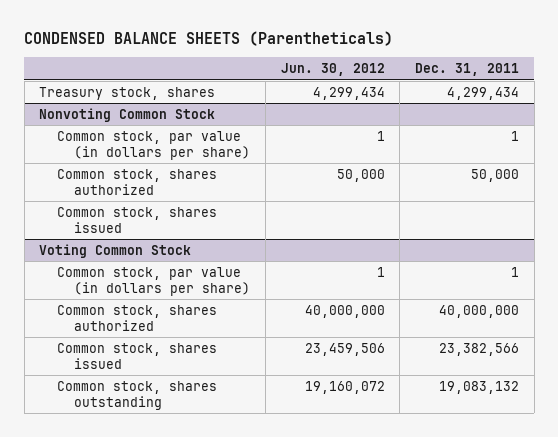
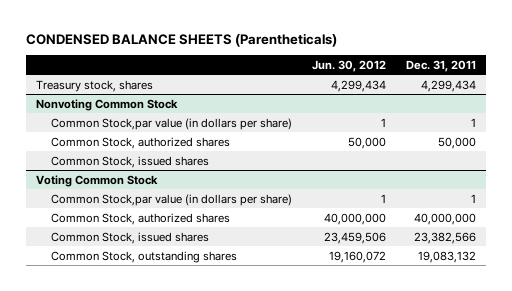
[56,130,251,160] Common stock, par value (in dollars per share) -> [51,117,293,130] Common Stock,par value (in dollars per share)
[56,168,217,195] Common stock, shares authorized -> [51,136,231,149] Common Stock, authorized shares
[56,206,217,233] Common stock, shares issued -> [51,155,210,168] Common Stock, issued shares
[56,266,251,296] Common stock, par value (in dollars per share) -> [51,193,293,206] Common Stock,par value (in dollars per share)
[56,304,217,331] Common stock, shares authorized -> [51,212,231,225] Common Stock, authorized shares
[56,342,217,369] Common stock, shares issued -> [51,231,210,244] Common Stock, issued shares
[56,380,217,410] Common stock, shares outstanding -> [51,250,238,263] Common Stock, outstanding shares

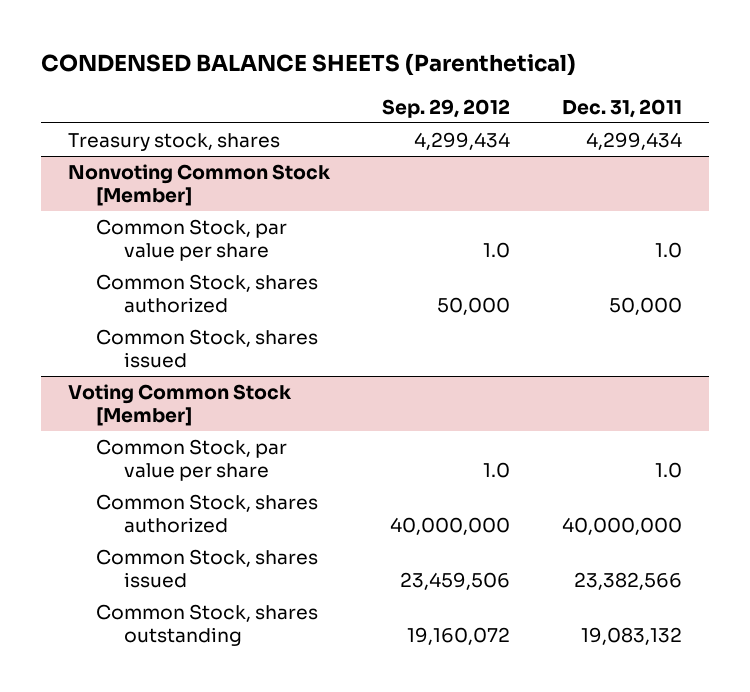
[25,32,337,47] CONDENSED BALANCE SHEETS (Parentheticals) -> [41,53,577,77] CONDENSED BALANCE SHEETS (Parenthetical)
[312,60,387,73] Jun. 30, 2012 -> none
none -> [381,98,510,118] Sep. 29, 2012
[35,98,178,111] Nonvoting Common Stock -> [67,164,331,206] Nonvoting Common Stock [Member]
[51,117,293,130] Common Stock,par value (in dollars per share) -> [96,219,288,261] Common Stock, par value per share
[471,117,477,127] 1 -> [655,241,683,258] 1.0
[51,136,231,149] Common Stock, authorized shares -> [96,274,319,313] Common Stock, shares authorized
[51,155,210,168] Common Stock, issued shares -> [96,329,319,368] Common Stock, shares issued
[35,174,158,187] Voting Common Stock -> [67,384,292,426] Voting Common Stock [Member]
[51,193,293,206] Common Stock,par value (in dollars per share) -> [96,439,288,481] Common Stock, par value per share
[471,193,477,203] 1 -> [655,461,683,478] 1.0
[51,212,231,225] Common Stock, authorized shares -> [96,494,319,533] Common Stock, shares authorized
[51,231,210,244] Common Stock, issued shares -> [96,549,319,588] Common Stock, shares issued
[51,250,238,263] Common Stock, outstanding shares -> [96,604,319,646] Common Stock, shares outstanding

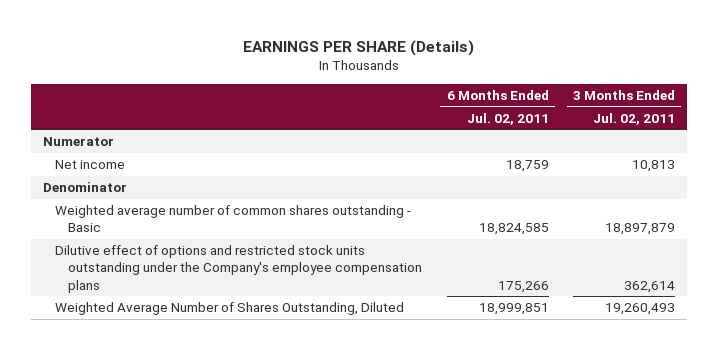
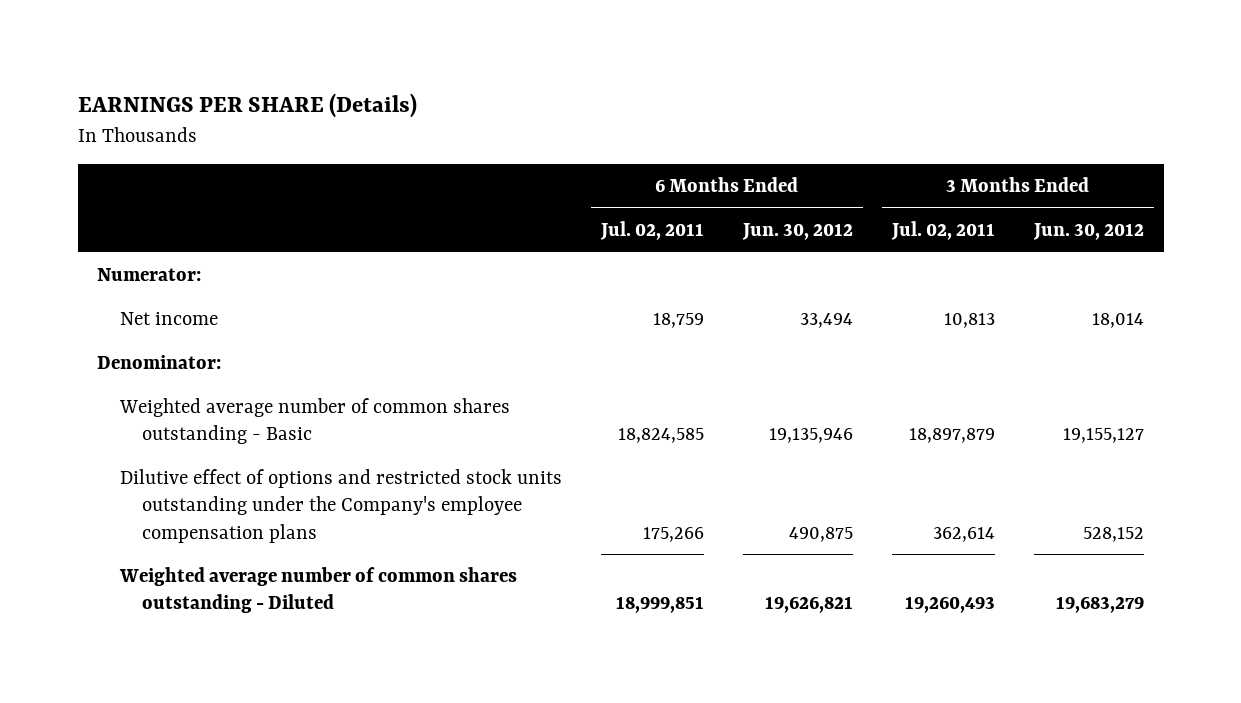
none -> [741,223,853,241] Jun. 30, 2012
none -> [1033,223,1145,241] Jun. 30, 2012
[42,137,114,147] Numerator -> [97,268,202,282] Numerator:
[42,182,127,193] Denominator -> [97,355,222,370] Denominator:
[55,302,405,316] Weighted Average Number of Shares Outstanding, Diluted -> [118,567,517,614] Weighted average number of common shares outstanding - Diluted

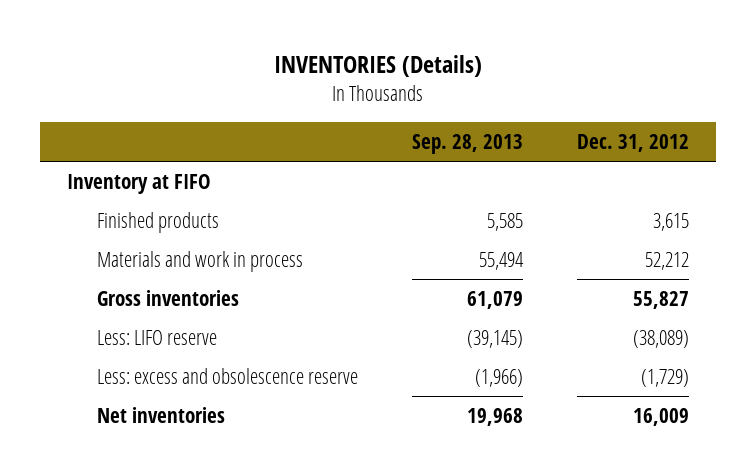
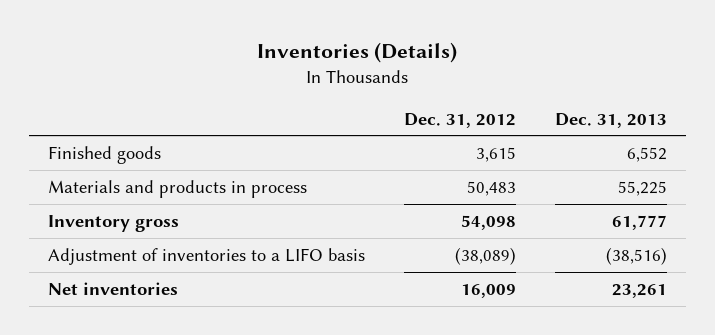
[273,54,482,77] INVENTORIES (Details) -> [257,41,458,63] Inventories (Details)
[412,134,524,155] Sep. 28, 2013 -> none
none -> [554,112,667,128] Dec. 31, 2013
[67,173,212,194] Inventory at FIFO -> none
[97,289,240,306] Gross inventories -> none
[97,367,359,384] Less: excess and obsolescence reserve -> none
[97,211,220,233] Finished products -> [48,146,162,165] Finished goods
[97,250,304,272] Materials and work in process -> [48,180,308,199] Materials and products in process
[644,251,689,270] 52,212 -> [466,181,516,197] 50,483
none -> [48,215,180,233] Inventory gross
[97,329,218,345] Less: LIFO reserve -> [48,248,366,266] Adjustment of inventories to a LIFO basis

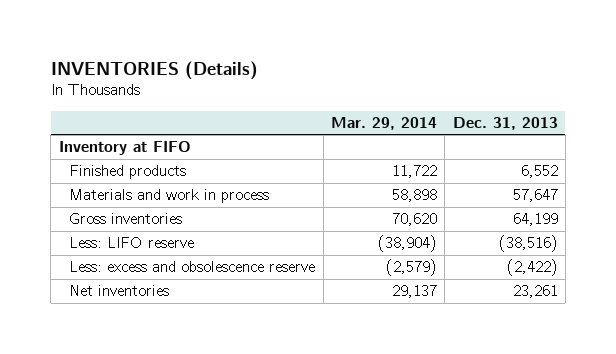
[257,41,458,63] Inventories (Details) -> [50,60,258,80] INVENTORIES (Details)
[403,112,516,128] Dec. 31, 2012 -> none
none -> [331,116,438,130] Mar. 29, 2014
[48,215,180,233] Inventory gross -> none
none -> [58,141,191,156] Inventory at FIFO
[48,146,162,165] Finished goods -> [69,165,187,180] Finished products
[48,180,308,199] Materials and products in process -> [69,189,270,204] Materials and work in process
[617,181,667,197] 55,225 -> [512,189,558,203] 57,647
none -> [69,213,183,225] Gross inventories
[48,248,366,266] Adjustment of inventories to a LIFO basis -> [69,237,195,249] Less: LIFO reserve
none -> [69,261,316,273] Less: excess and obsolescence reserve

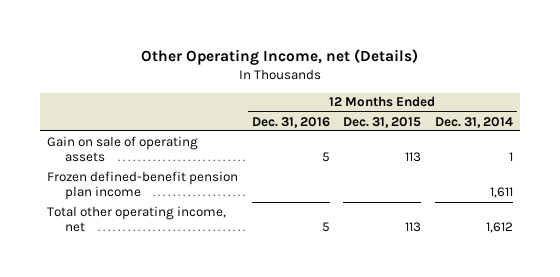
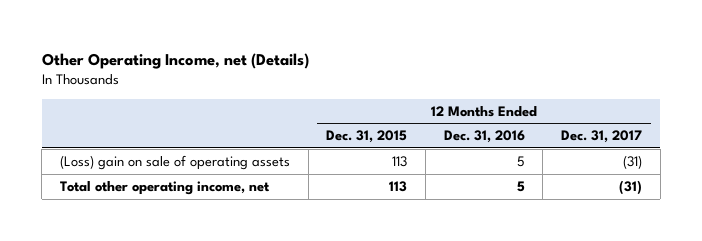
[435,116,514,128] Dec. 31, 2014 -> none
none -> [560,130,642,144] Dec. 31, 2017
[47,170,239,201] Frozen defined-benefit pension plan income -> none
[47,135,199,163] Gain on sale of operating assets -> [60,155,291,171] (Loss) gain on sale of operating assets

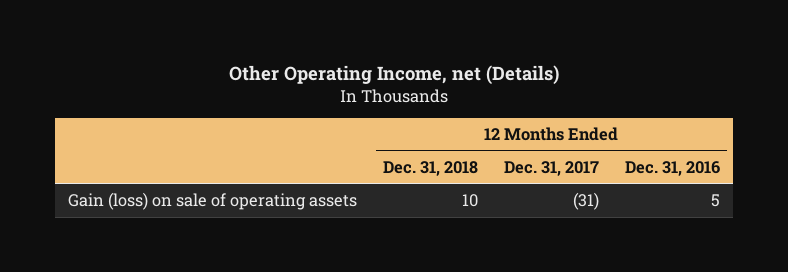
[326,130,408,144] Dec. 31, 2015 -> none
none -> [382,160,478,176] Dec. 31, 2018
[60,181,271,196] Total other operating income, net -> none
[60,155,291,171] (Loss) gain on sale of operating assets -> [67,192,357,211] Gain (loss) on sale of operating assets

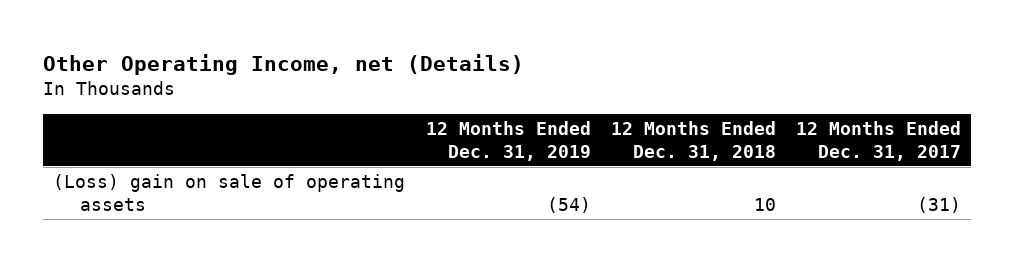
[625,160,721,176] Dec. 31, 2016 -> none
none -> [425,120,591,161] 12 Months Ended Dec. 31, 2019
[67,192,357,211] Gain (loss) on sale of operating assets -> [53,174,406,212] (Loss) gain on sale of operating assets

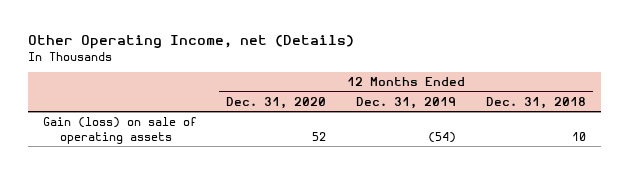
[796,120,962,161] 12 Months Ended Dec. 31, 2017 -> none
none -> [226,96,327,109] Dec. 31, 2020
[53,174,406,212] (Loss) gain on sale of operating assets -> [42,117,197,144] Gain (loss) on sale of operating assets

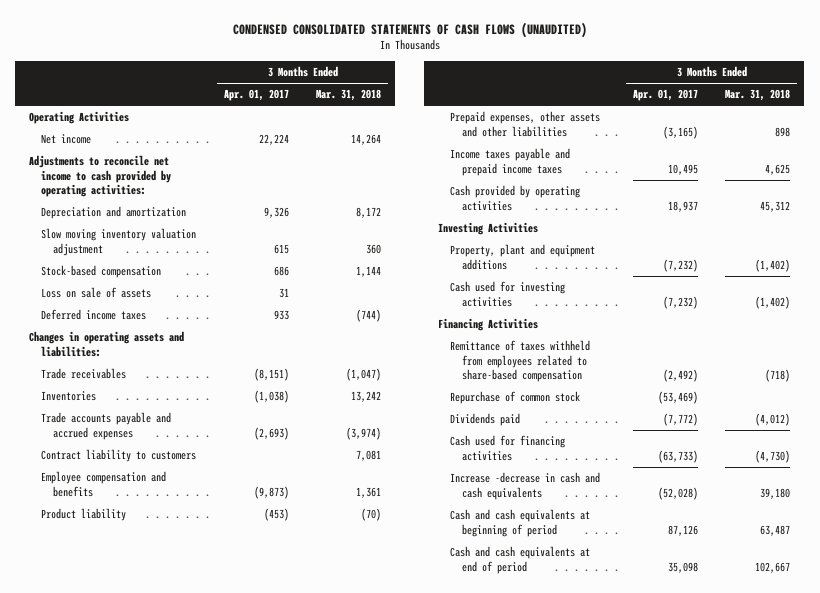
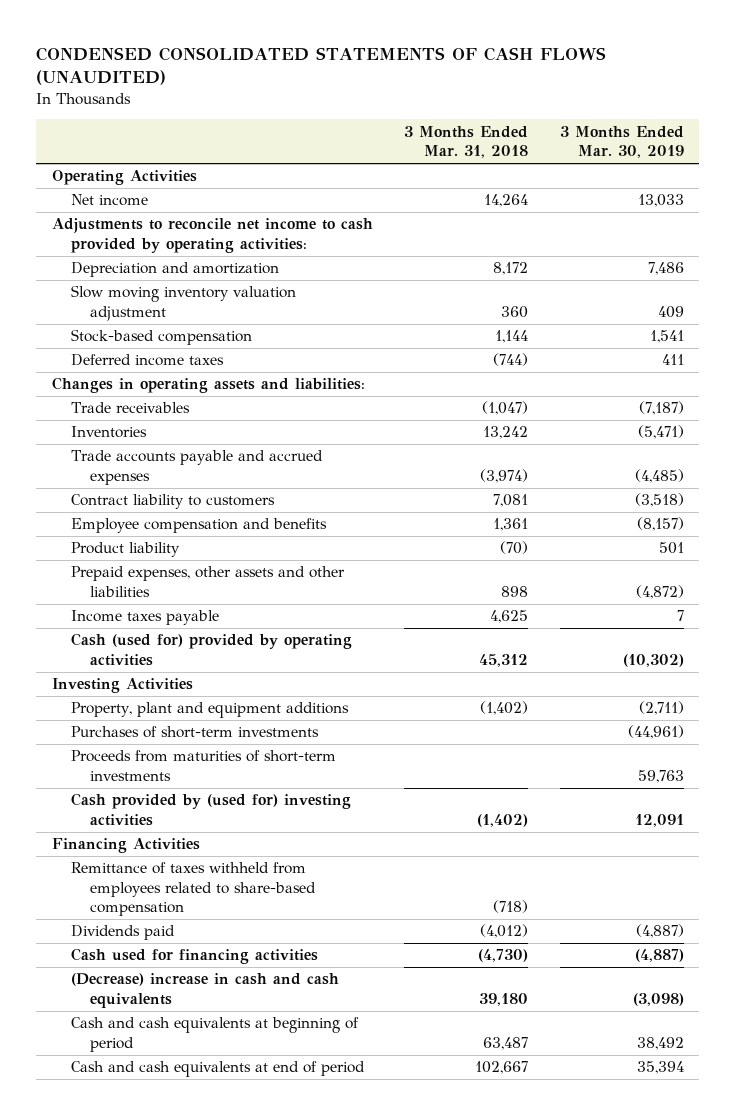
[223,89,289,102] Apr. 01, 2017 -> none
none -> [559,125,684,159] 3 Months Ended Mar. 30, 2019
[41,287,152,299] Loss on sale of assets -> none
[450,148,571,176] Income taxes payable and prepaid income taxes -> [70,610,219,626] Income taxes payable
[450,185,581,211] Cash provided by operating activities -> [70,633,352,666] Cash (used for) provided by operating activities
none -> [70,726,319,739] Purchases of short-term investments
none -> [70,750,336,781] Proceeds from maturities of short-term investments
[450,281,566,307] Cash used for investing activities -> [70,793,351,826] Cash provided by (used for) investing activities
[450,391,581,405] Repurchase of common stock -> none
[450,472,601,500] Increase -decrease in cash and cash equivalents -> [70,973,339,1008] (Decrease) increase in cash and cash equivalents

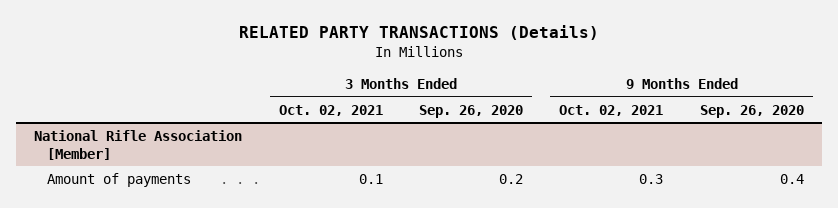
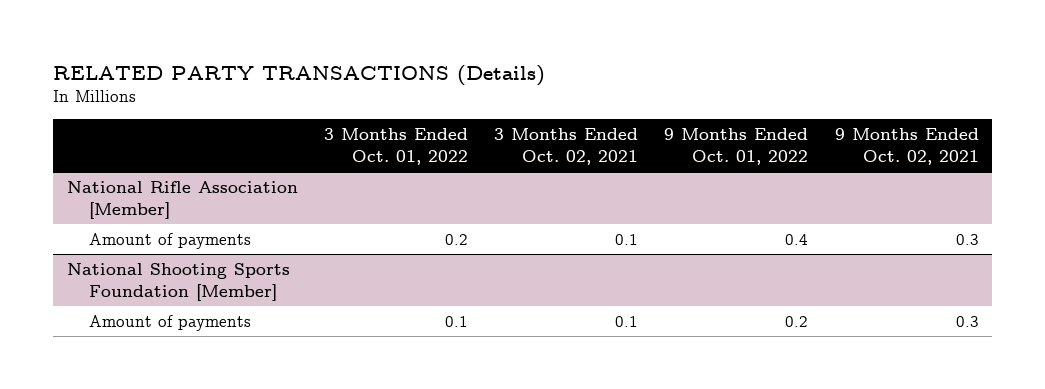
[419,104,524,118] Sep. 26, 2020 -> none
[699,104,804,118] Sep. 26, 2020 -> none
none -> [323,128,468,165] 3 Months Ended Oct. 01, 2022
none -> [664,128,809,165] 9 Months Ended Oct. 01, 2022
none -> [66,262,290,301] National Shooting Sports Foundation [Member]
none -> [89,314,252,331] Amount of payments

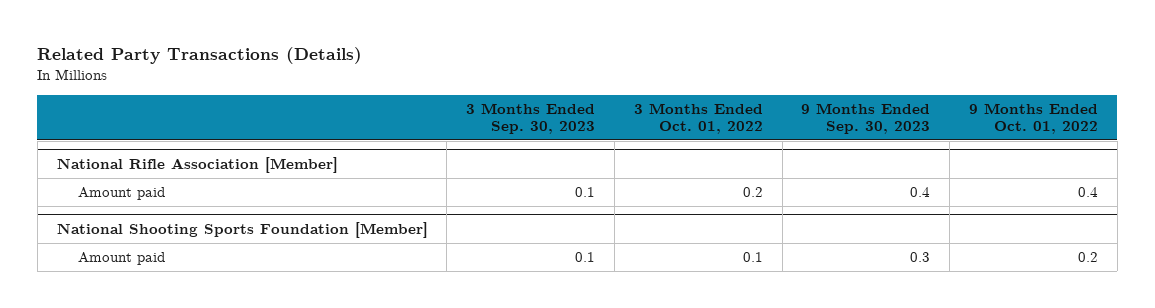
[53,64,546,86] RELATED PARTY TRANSACTIONS (Details) -> [37,47,363,65] Related Party Transactions (Details)
[494,128,639,165] 3 Months Ended Oct. 02, 2021 -> none
[834,128,979,165] 9 Months Ended Oct. 02, 2021 -> none
none -> [466,102,596,135] 3 Months Ended Sep. 30, 2023
none -> [801,102,931,135] 9 Months Ended Sep. 30, 2023
[89,232,252,249] Amount of payments -> [78,187,166,201] Amount paid
[89,314,252,331] Amount of payments -> [78,252,166,266] Amount paid

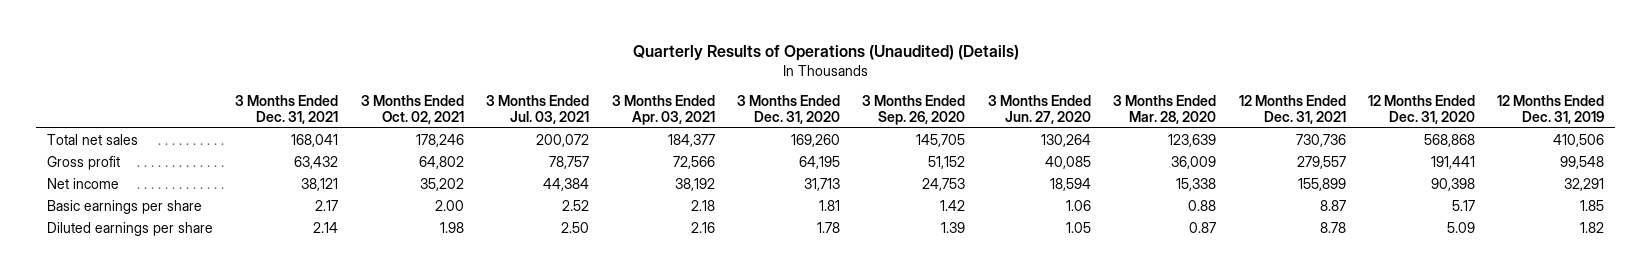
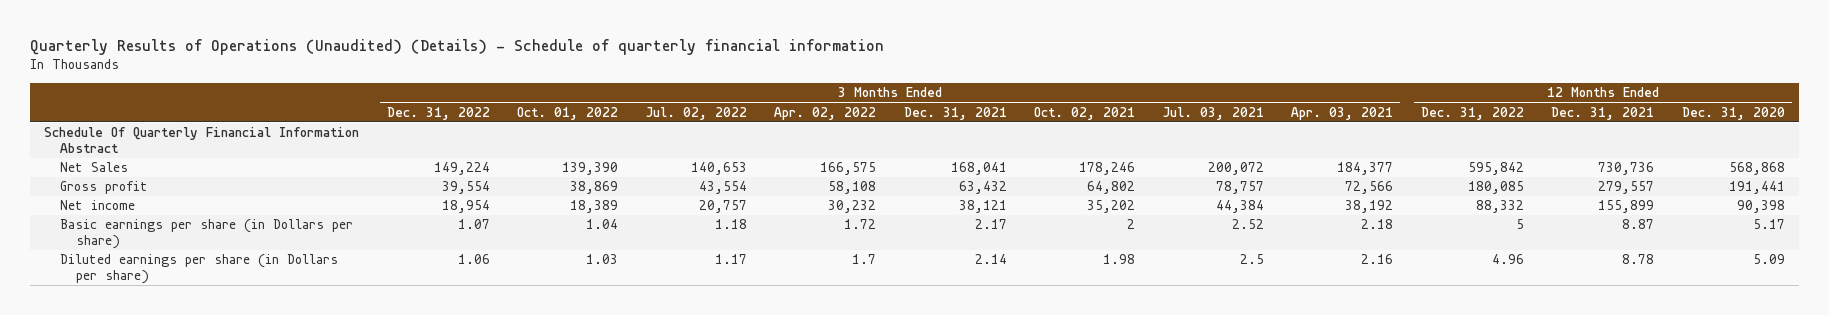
[632,45,1019,62] Quarterly Results of Operations (Unaudited) (Details) -> [30,39,885,56] Quarterly Results of Operations (Unaudited) (Details) - Schedule of quarterly financial information
[736,94,840,124] 3 Months Ended Dec. 31, 2020 -> none
[862,94,966,125] 3 Months Ended Sep. 26, 2020 -> none
[987,94,1091,124] 3 Months Ended Jun. 27, 2020 -> none
[1113,94,1217,124] 3 Months Ended Mar. 28, 2020 -> none
[1497,94,1605,124] 12 Months Ended Dec. 31, 2019 -> none
none -> [386,106,490,120] Dec. 31, 2022
none -> [517,106,619,120] Oct. 01, 2022
none -> [645,106,747,120] Jul. 02, 2022
none -> [774,106,877,120] Apr. 02, 2022
none -> [1420,106,1524,120] Dec. 31, 2022
none -> [43,127,359,154] Schedule Of Quarterly Financial Information Abstract
[47,134,139,146] Total net sales -> [60,162,129,173] Net Sales
[47,200,203,215] Basic earnings per share -> [60,219,354,250] Basic earnings per share (in Dollars per share)
[434,200,464,212] 2.00 -> [1127,219,1136,230] 2
[47,222,214,237] Diluted earnings per share -> [60,254,339,285] Diluted earnings per share (in Dollars per share)
[561,222,590,234] 2.50 -> [1239,254,1264,265] 2.5

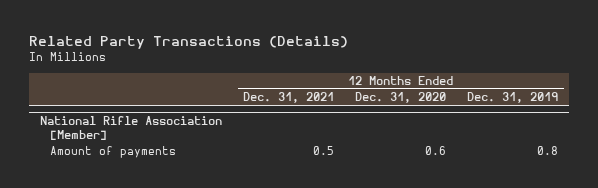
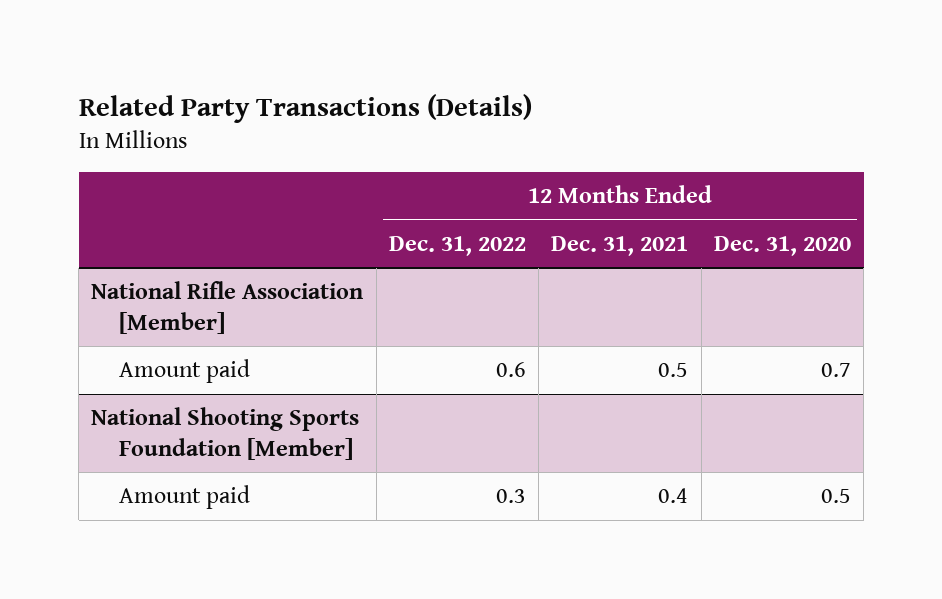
[467,92,559,104] Dec. 31, 2019 -> none
none -> [388,236,526,257] Dec. 31, 2022
[49,146,176,159] Amount of payments -> [118,359,250,384] Amount paid
[425,146,447,156] 0.6 -> [821,363,852,378] 0.7
none -> [91,407,360,460] National Shooting Sports Foundation [Member]
none -> [118,485,250,510] Amount paid

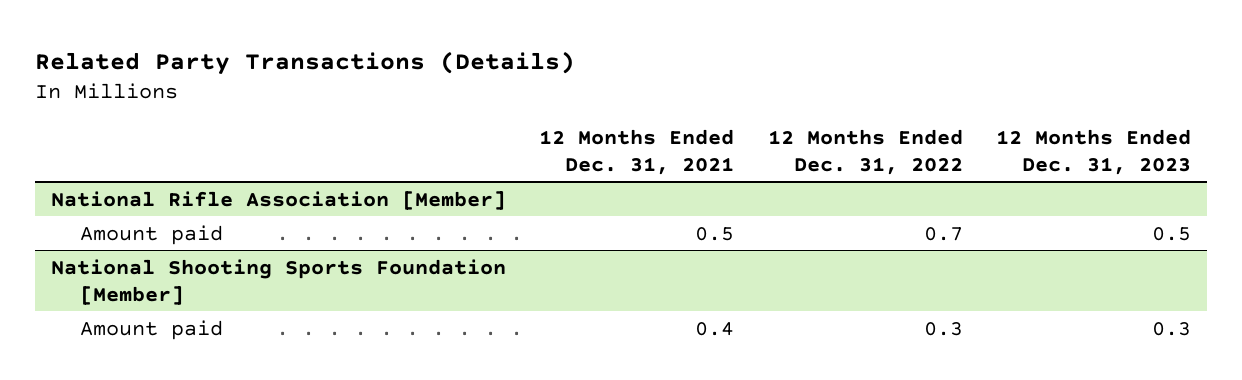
[714,236,852,257] Dec. 31, 2020 -> none
none -> [995,128,1191,175] 12 Months Ended Dec. 31, 2023
[495,362,526,378] 0.6 -> [923,226,963,241] 0.7

